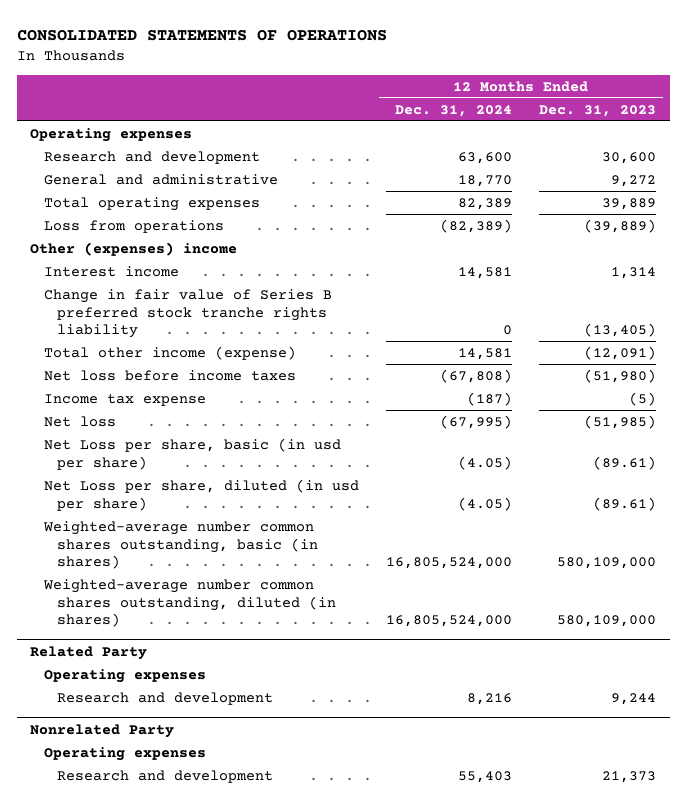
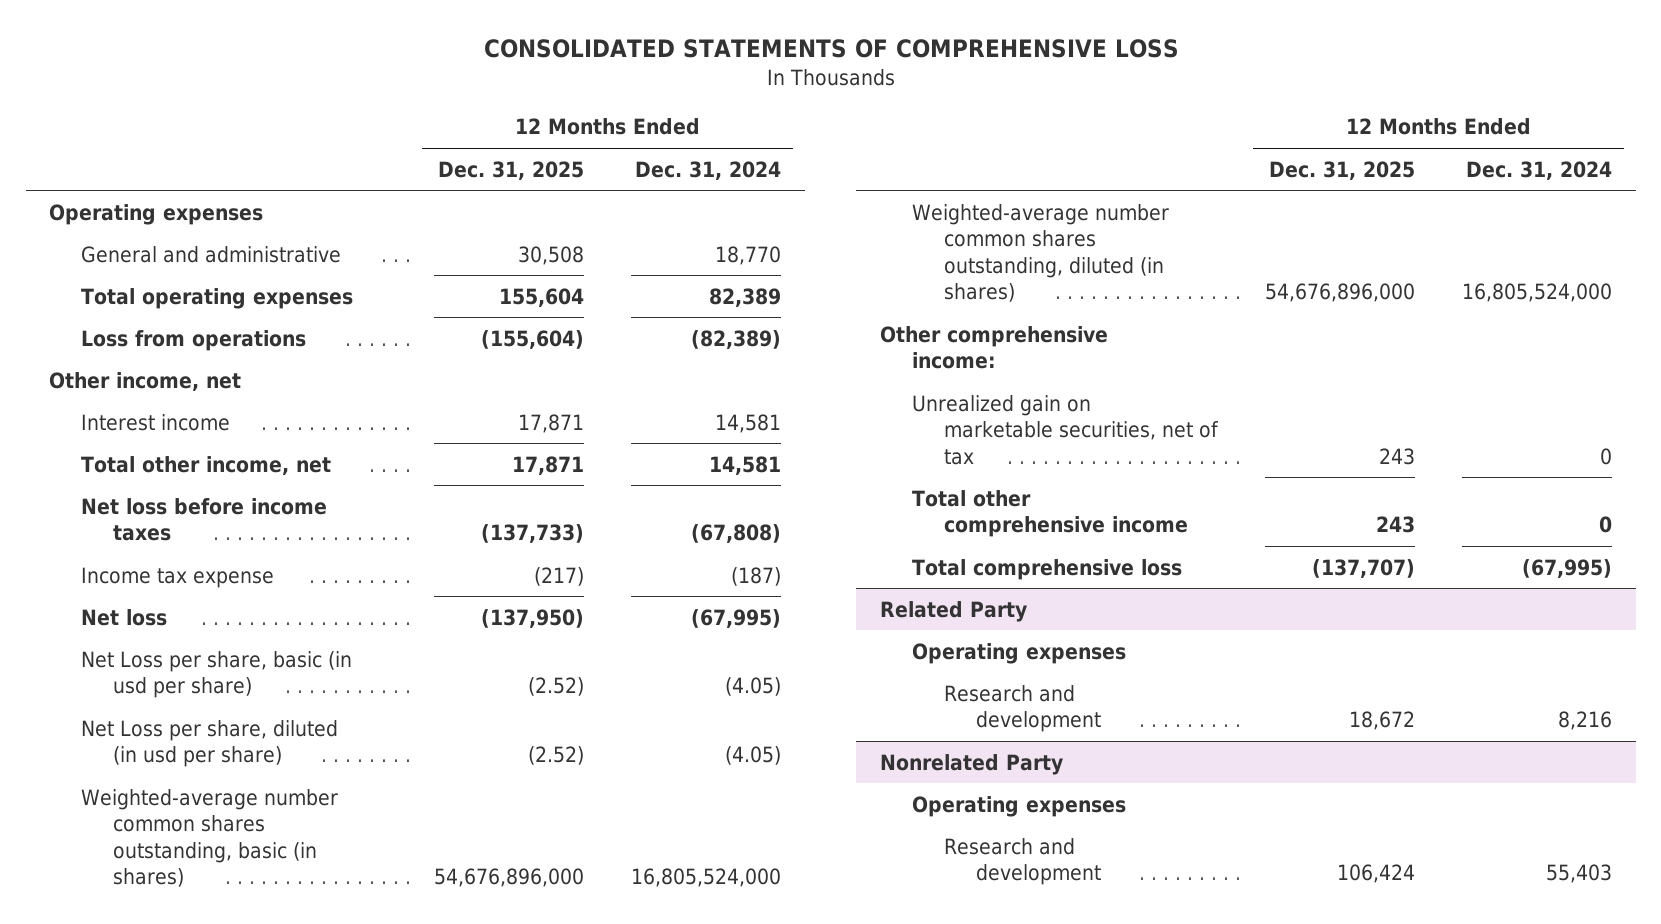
[16,28,387,41] CONSOLIDATED STATEMENTS OF OPERATIONS -> [483,39,1179,59] CONSOLIDATED STATEMENTS OF COMPREHENSIVE LOSS
[539,104,657,117] Dec. 31, 2023 -> none
none -> [438,160,585,180] Dec. 31, 2025
[43,150,260,164] Research and development -> none
[30,241,238,256] Other (expenses) income -> [49,371,242,391] Other income, net
[43,288,332,339] Change in fair value of Series B preferred stock tranche rights liability -> none
[43,345,296,360] Total other income (expense) -> [81,455,332,475] Total other income, net
none -> [879,325,1108,370] Other comprehensive income:
none -> [911,394,1219,465] Unrealized gain on marketable securities, net of tax
none -> [911,489,1188,538] Total other comprehensive income
none -> [911,558,1182,580] Total comprehensive loss

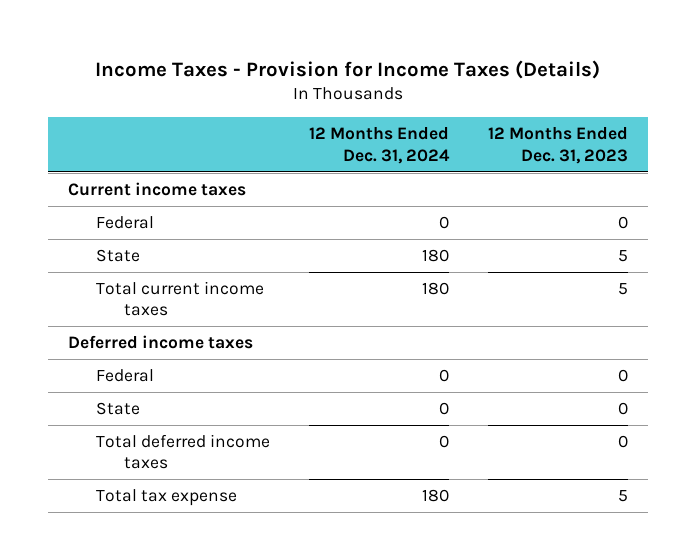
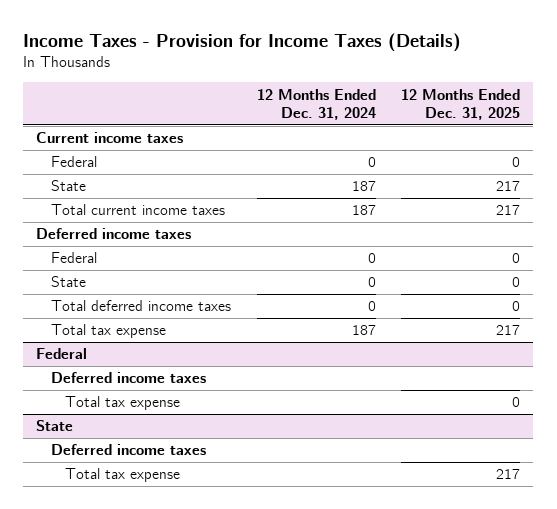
[488,127,629,164] 12 Months Ended Dec. 31, 2023 -> none
none -> [401,88,521,120] 12 Months Ended Dec. 31, 2025
[421,249,449,263] 180 -> [351,181,376,192] 187
[421,282,449,296] 180 -> [351,205,376,216] 187
[421,489,449,503] 180 -> [351,325,376,336] 187
none -> [36,348,88,360] Federal
none -> [50,372,206,384] Deferred income taxes
none -> [65,396,181,411] Total tax expense
none -> [36,420,74,432] State
none -> [50,444,206,456] Deferred income taxes
none -> [65,468,181,483] Total tax expense

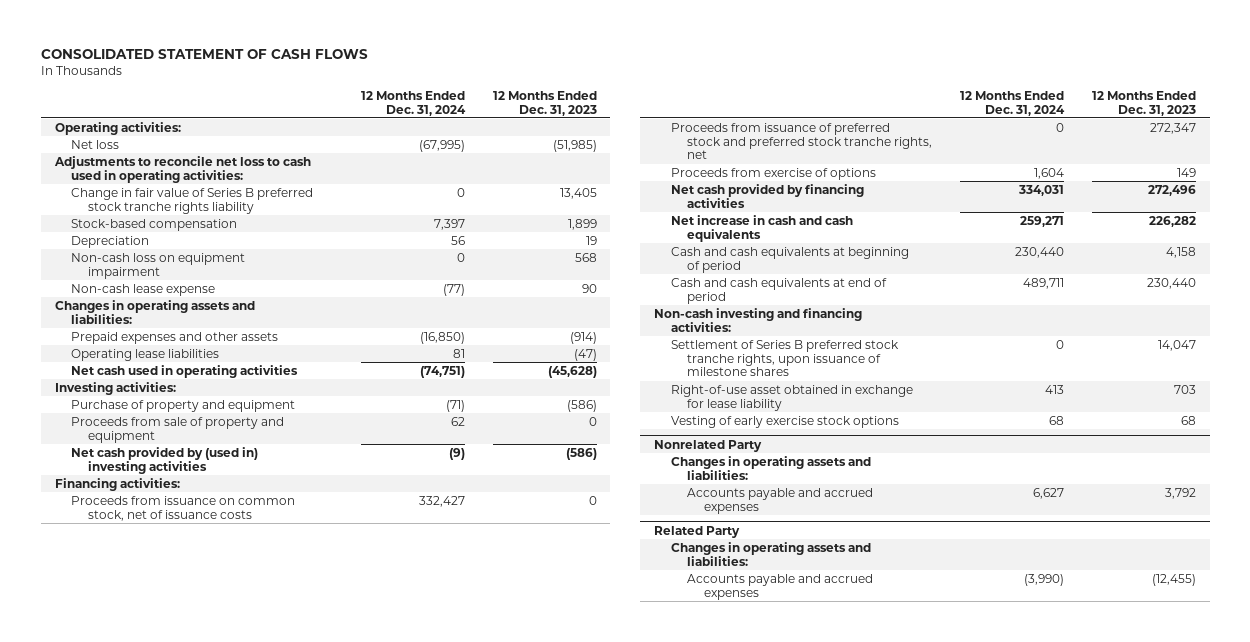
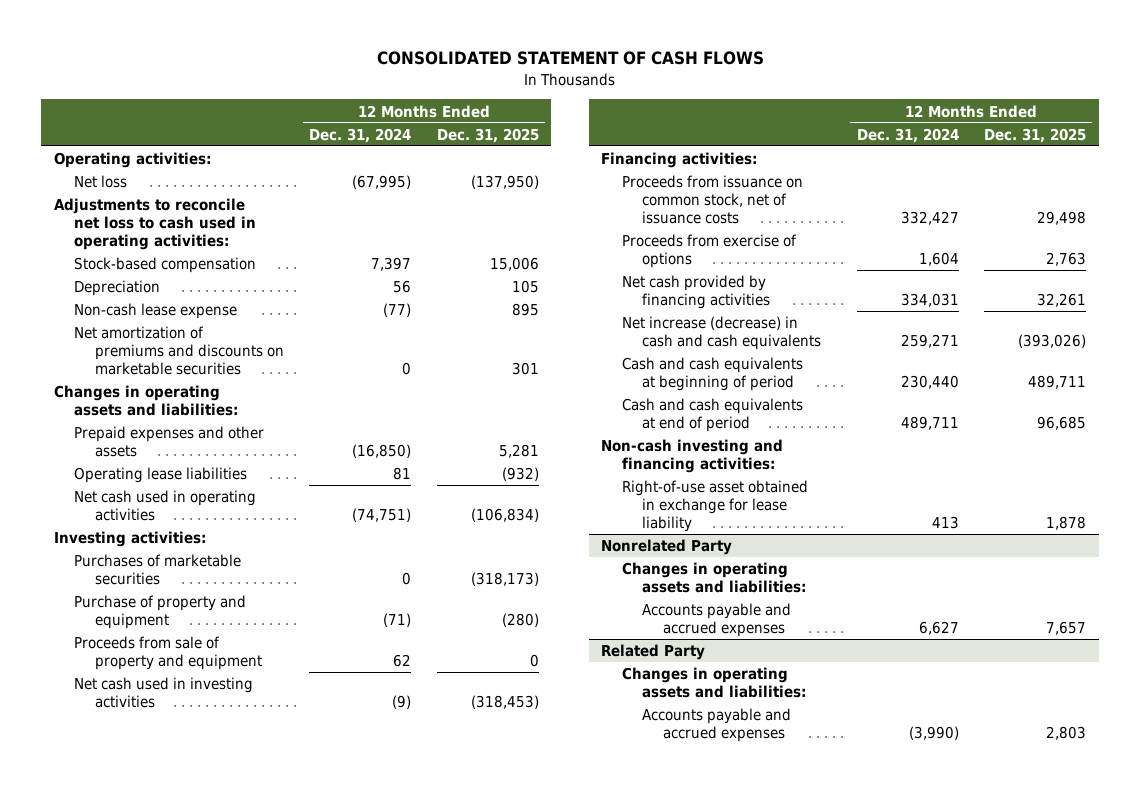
[492,90,597,116] 12 Months Ended Dec. 31, 2023 -> none
none -> [436,127,539,143] Dec. 31, 2025
[71,187,314,214] Change in fair value of Series B preferred stock tranche rights liability -> none
[71,252,246,279] Non-cash loss on equipment impairment -> none
none -> [74,326,285,375] Net amortization of premiums and discounts on marketable securities
none -> [74,554,242,585] Purchases of marketable securities
[71,446,259,474] Net cash provided by (used in) investing activities -> [74,677,254,708] Net cash used in investing activities
[670,122,933,160] Proceeds from issuance of preferred stock and preferred stock tranche rights, net -> none
[670,214,853,242] Net increase in cash and cash equivalents -> [621,316,822,350] Net increase (decrease) in cash and cash equivalents
[670,339,899,377] Settlement of Series B preferred stock tranche rights, upon issuance of milestone shares -> none
[670,415,899,428] Vesting of early exercise stock options -> none

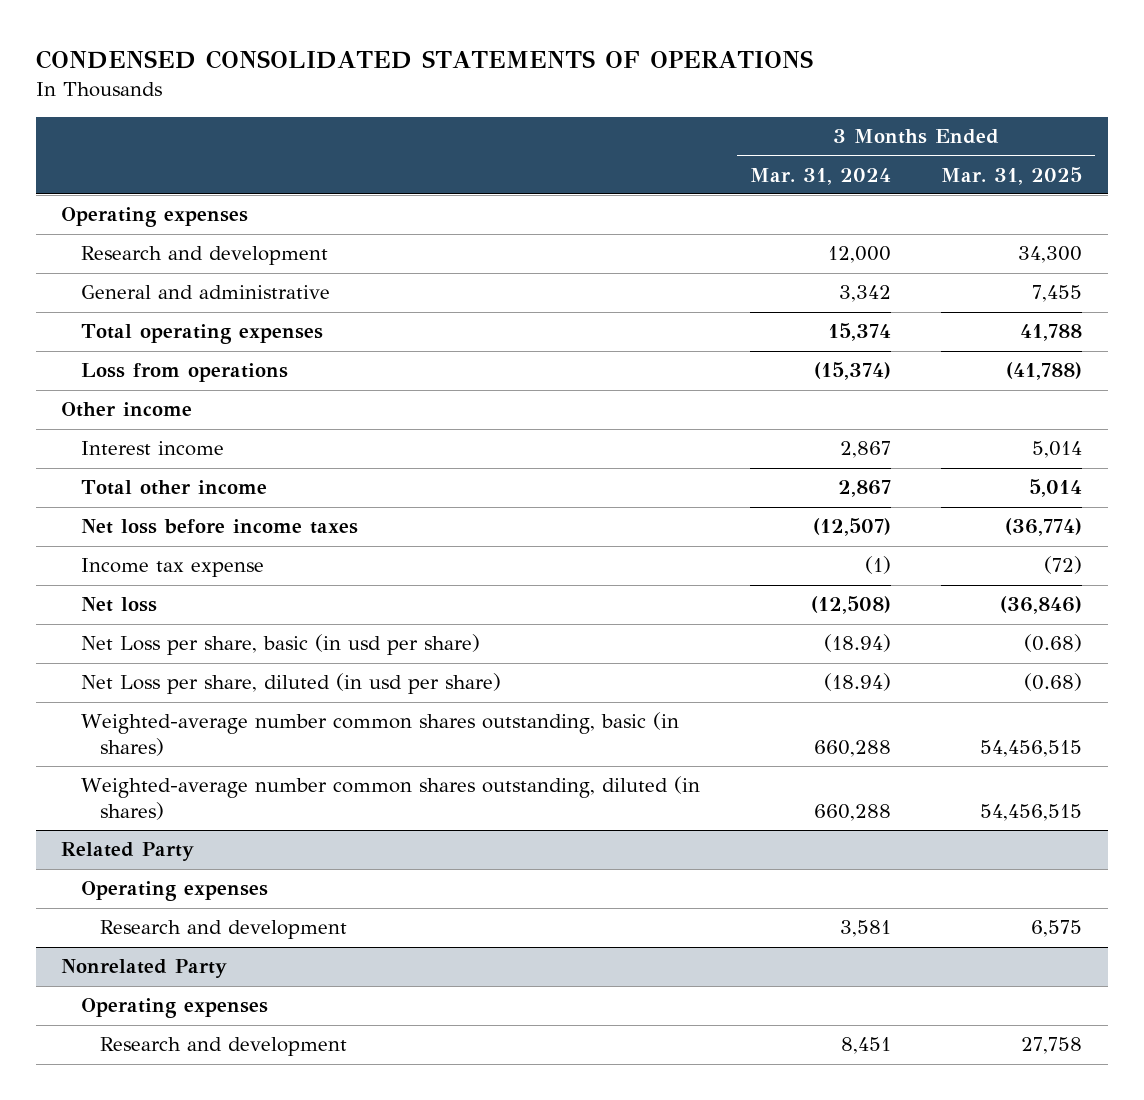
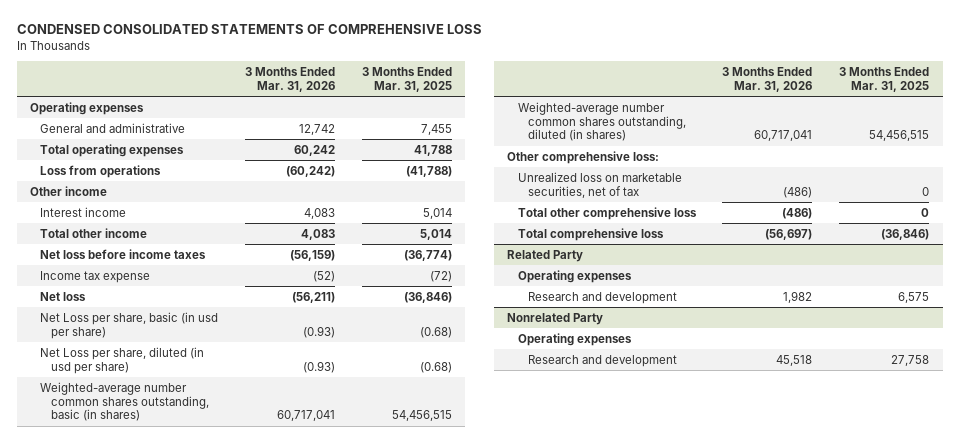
[36,50,814,70] CONDENSED CONSOLIDATED STATEMENTS OF OPERATIONS -> [16,24,482,35] CONDENSED CONSOLIDATED STATEMENTS OF COMPREHENSIVE LOSS
[749,167,891,185] Mar. 31, 2024 -> none
none -> [245,67,336,92] 3 Months Ended Mar. 31, 2026
[80,246,328,266] Research and development -> none
none -> [507,150,660,164] Other comprehensive loss:
none -> [517,171,682,198] Unrealized loss on marketable securities, net of tax
none -> [517,206,697,220] Total other comprehensive loss
none -> [517,227,664,241] Total comprehensive loss

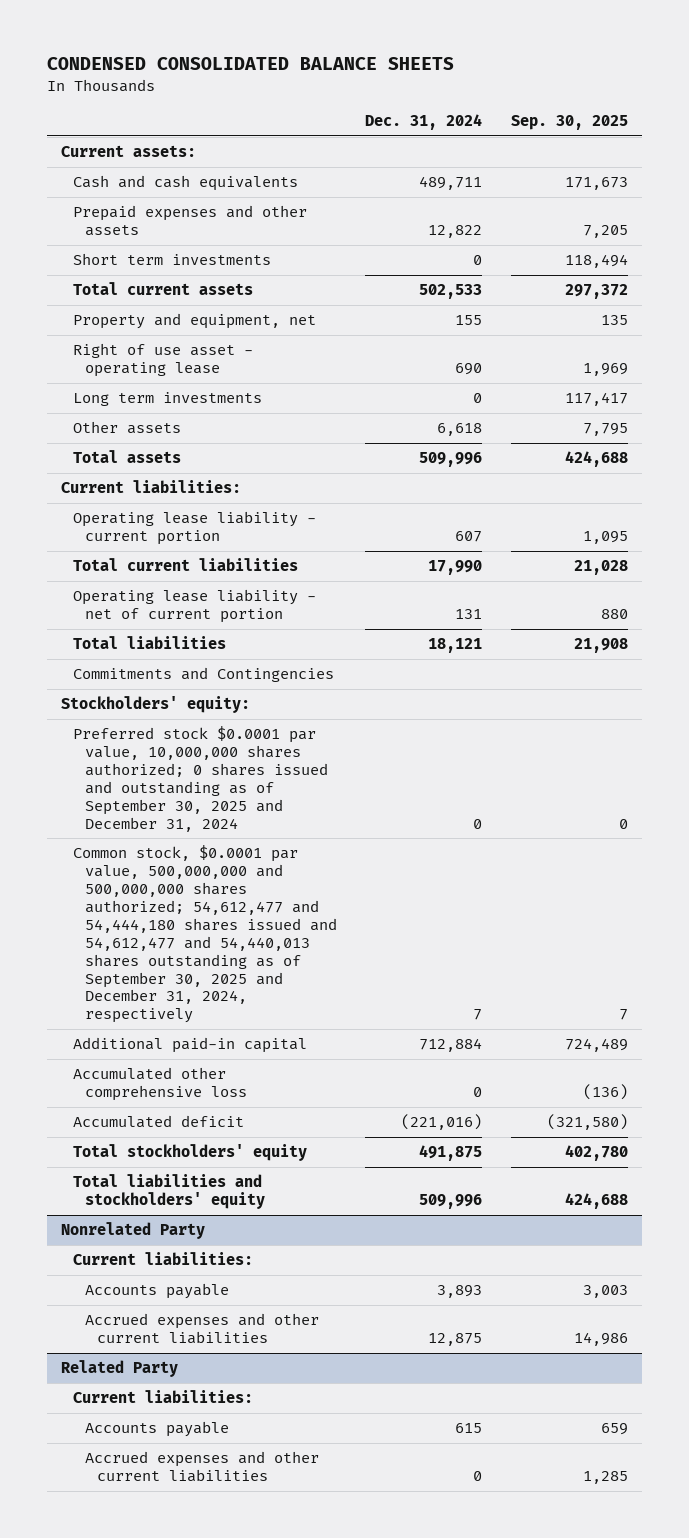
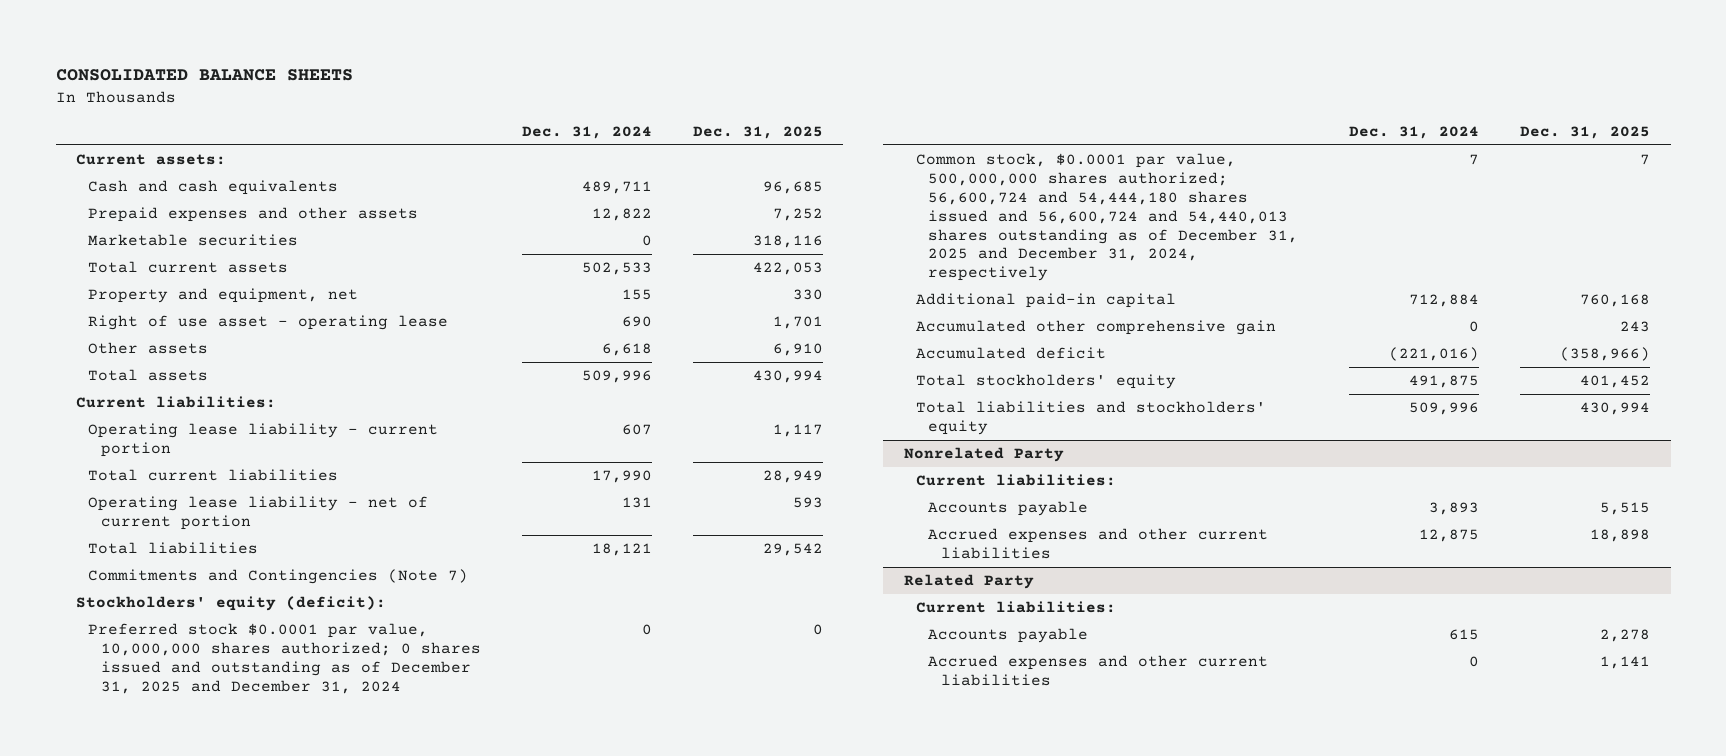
[46,57,454,71] CONDENSED CONSOLIDATED BALANCE SHEETS -> [55,69,353,82] CONSOLIDATED BALANCE SHEETS
[510,114,628,130] Sep. 30, 2025 -> none
none -> [692,125,823,139] Dec. 31, 2025
[73,253,272,266] Short term investments -> [88,234,299,247] Marketable securities
[73,392,263,407] Long term investments -> none
[73,667,335,683] Commitments and Contingencies -> [88,569,469,585] Commitments and Contingencies (Note 7)
[61,696,251,714] Stockholders' equity: -> [76,596,387,612] Stockholders' equity (deficit):
[73,726,329,832] Preferred stock $0.0001 par value, 10,000,000 shares authorized; 0 shares issued and outstanding as of September 30, 2025 and December 31, 2024 -> [88,623,481,694] Preferred stock $0.0001 par value, 10,000,000 shares authorized; 0 shares issued and outstanding as of December 31, 2025 and December 31, 2024
[73,845,338,1024] Common stock, $0.0001 par value, 500,000,000 and 500,000,000 shares authorized; 54,612,477 and 54,444,180 shares issued and 54,612,477 and 54,440,013 shares outstanding as of September 30, 2025 and December 31, 2024, respectively -> [915,153,1299,282] Common stock, $0.0001 par value, 500,000,000 shares authorized; 56,600,724 and 54,444,180 shares issued and 56,600,724 and 54,440,013 shares outstanding as of December 31, 2025 and December 31, 2024, respectively
[73,1067,248,1102] Accumulated other comprehensive loss -> [915,320,1276,336] Accumulated other comprehensive gain

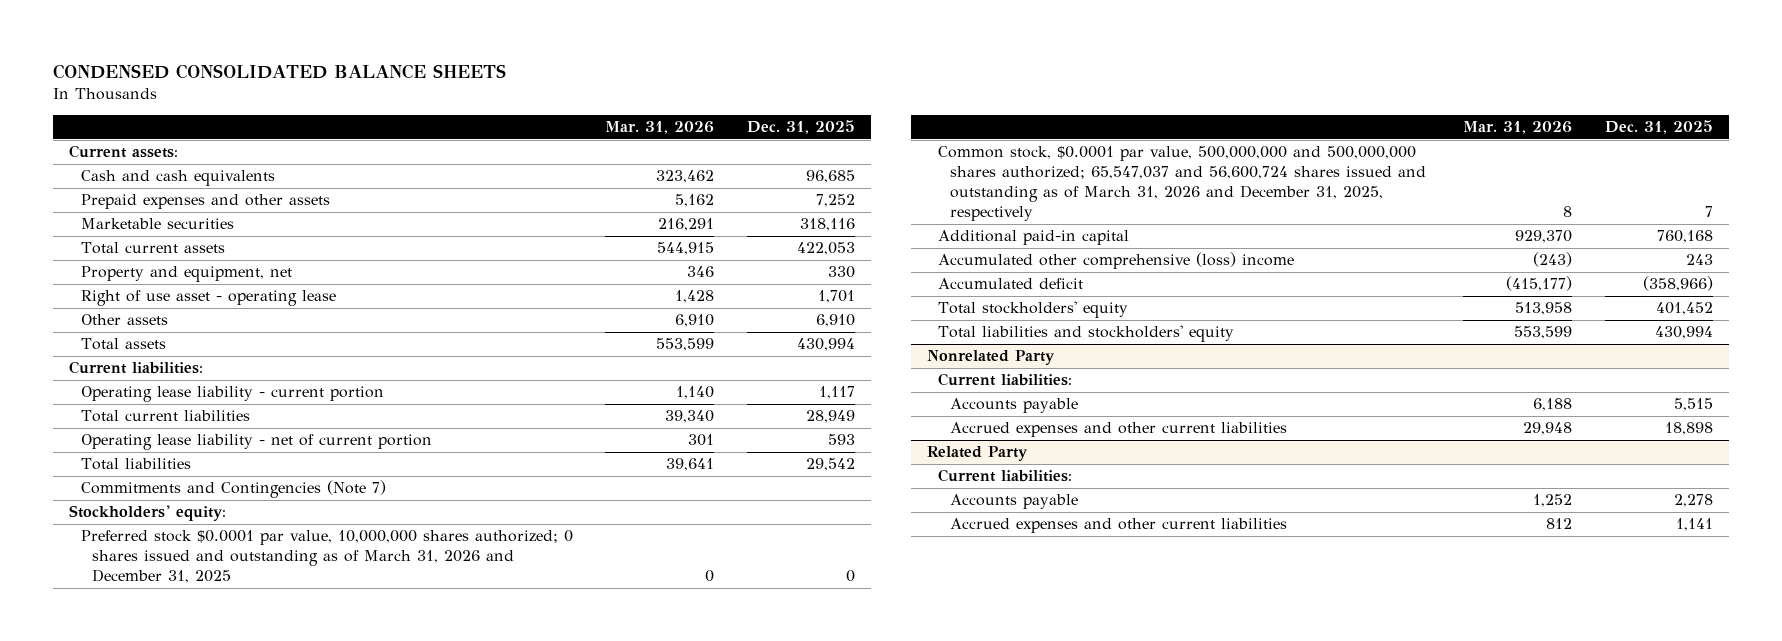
[55,69,353,82] CONSOLIDATED BALANCE SHEETS -> [52,63,506,79] CONDENSED CONSOLIDATED BALANCE SHEETS
[521,125,652,139] Dec. 31, 2024 -> none
none -> [605,121,715,135] Mar. 31, 2026
[76,596,387,612] Stockholders' equity (deficit): -> [69,505,227,522] Stockholders' equity:
[88,623,481,694] Preferred stock $0.0001 par value, 10,000,000 shares authorized; 0 shares issued and outstanding as of December 31, 2025 and December 31, 2024 -> [80,530,573,584] Preferred stock $0.0001 par value, 10,000,000 shares authorized; 0 shares issued and outstanding as of March 31, 2026 and December 31, 2025
[915,153,1299,282] Common stock, $0.0001 par value, 500,000,000 shares authorized; 56,600,724 and 54,444,180 shares issued and 56,600,724 and 54,440,013 shares outstanding as of December 31, 2025 and December 31, 2024, respectively -> [938,146,1426,222] Common stock, $0.0001 par value, 500,000,000 and 500,000,000 shares authorized; 65,547,037 and 56,600,724 shares issued and outstanding as of March 31, 2026 and December 31, 2025, respectively
[915,320,1276,336] Accumulated other comprehensive gain -> [938,252,1295,270] Accumulated other comprehensive (loss) income

